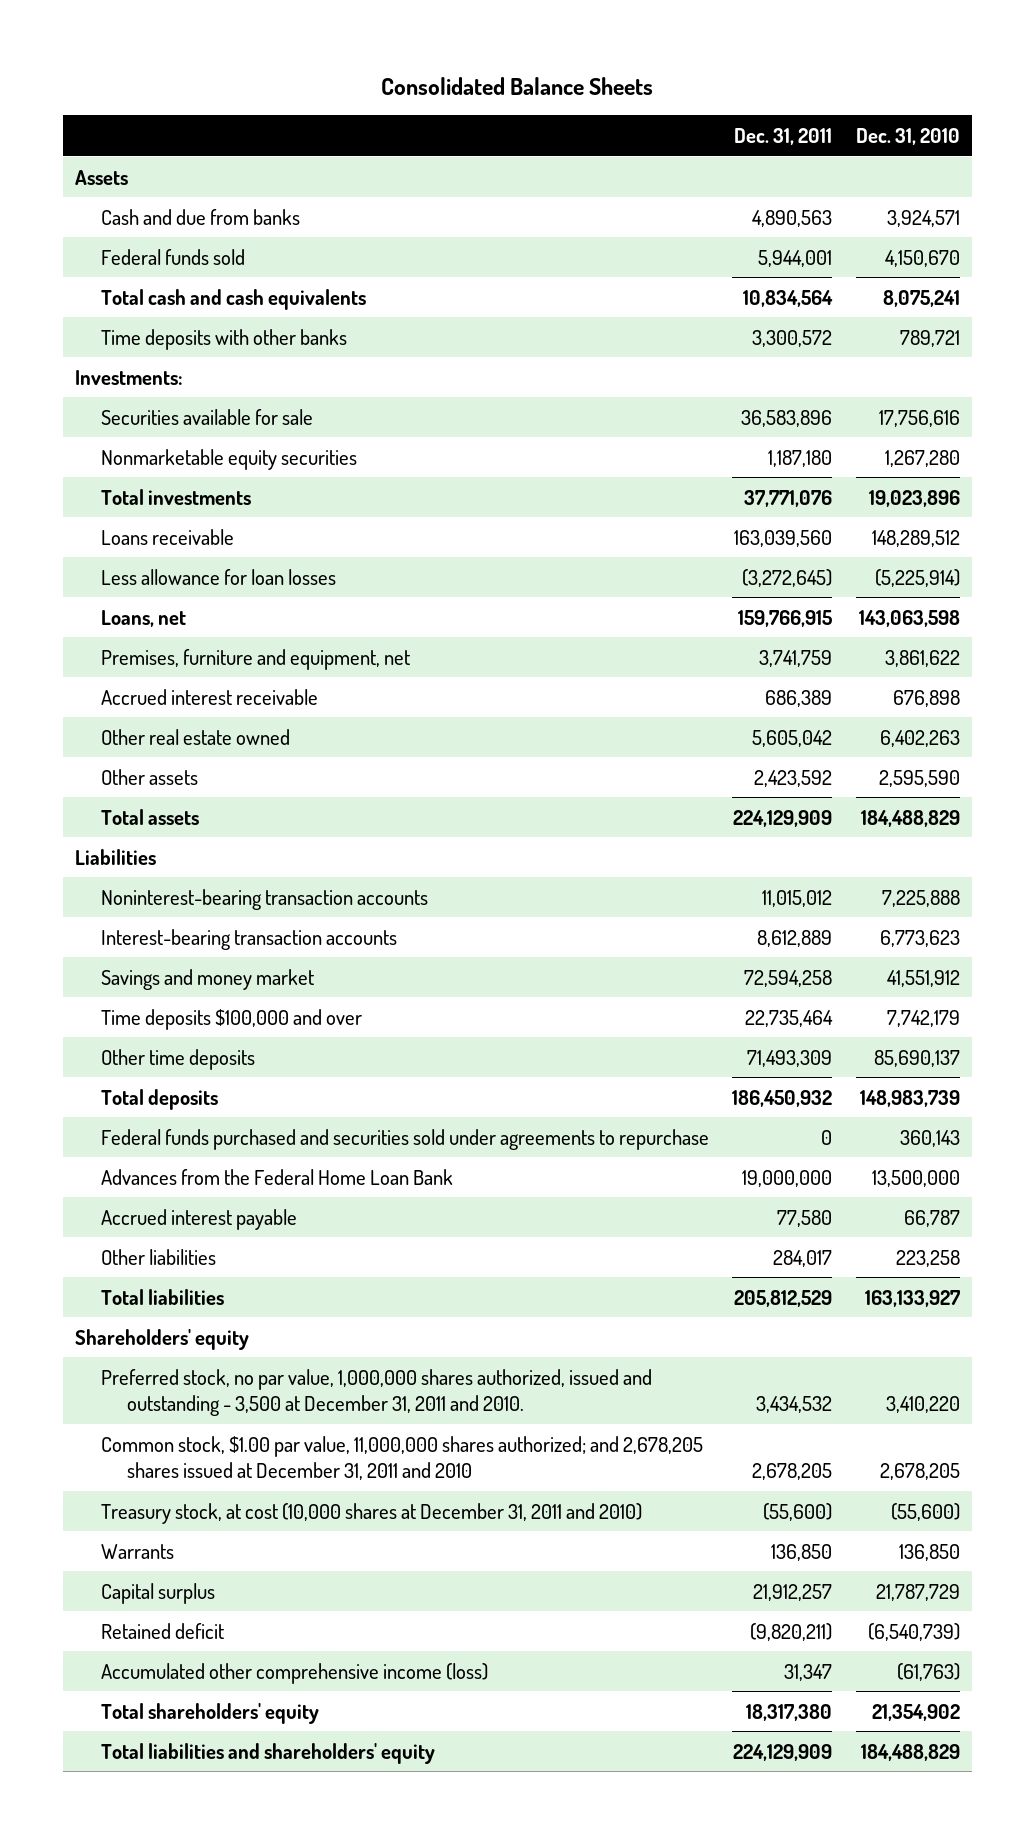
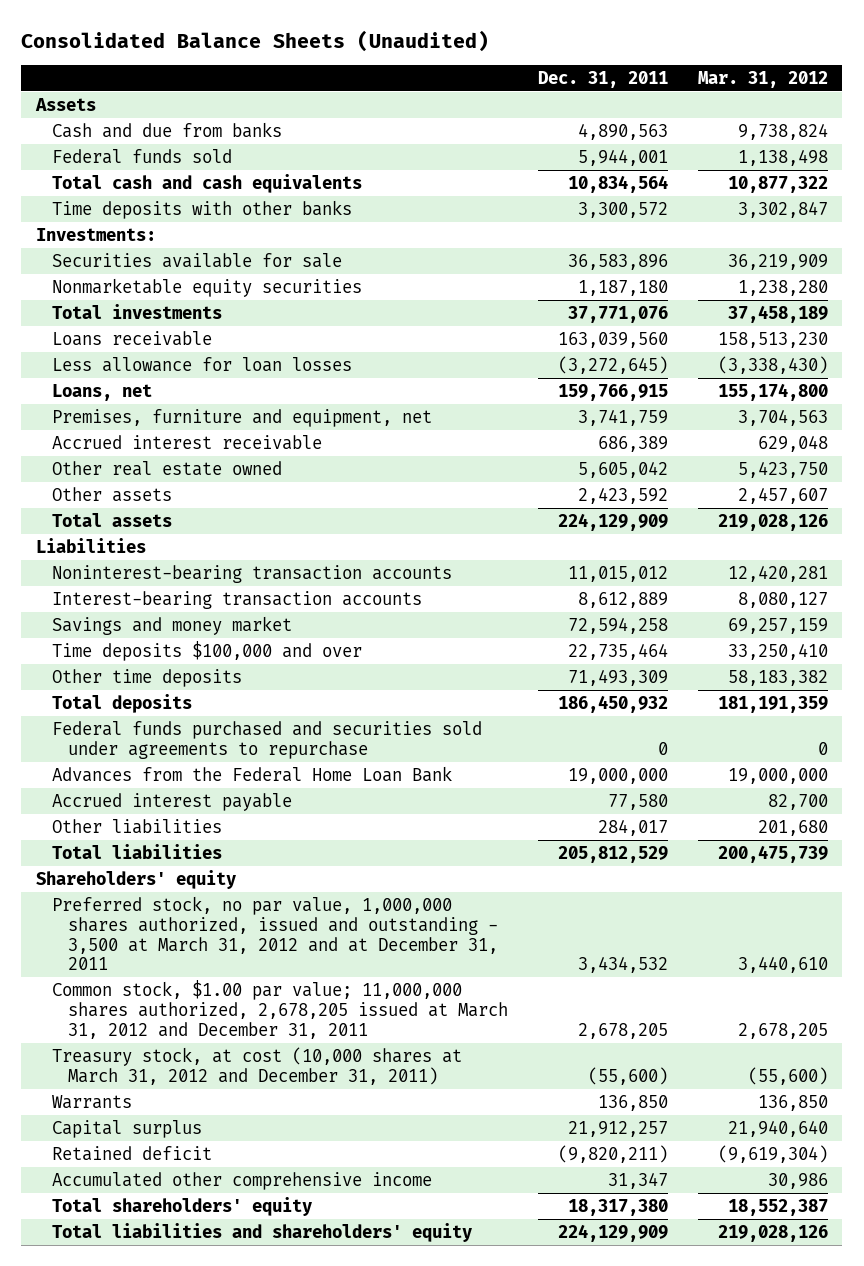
[381,76,654,95] Consolidated Balance Sheets -> [21,29,490,52] Consolidated Balance Sheets (Unaudited)
[855,127,960,145] Dec. 31, 2010 -> none
none -> [697,70,828,88] Mar. 31, 2012
[100,1368,652,1417] Preferred stock, no par value, 1,000,000 shares authorized, issued and outstanding - 3,500 at December 31, 2011 and 2010. -> [52,895,499,971] Preferred stock, no par value, 1,000,000 shares authorized, issued and outstanding - 3,500 at March 31, 2012 and at December 31, 2011
[100,1435,703,1481] Common stock, $1.00 par value, 11,000,000 shares authorized; and 2,678,205 shares issued at December 31, 2011 and 2010 -> [52,979,509,1039] Common stock, $1.00 par value; 11,000,000 shares authorized, 2,678,205 issued at March 31, 2012 and December 31, 2011
[100,1502,642,1524] Treasury stock, at cost (10,000 shares at December 31, 2011 and 2010) -> [52,1046,463,1085] Treasury stock, at cost (10,000 shares at March 31, 2012 and December 31, 2011)
[100,1662,488,1684] Accumulated other comprehensive income (loss) -> [52,1171,433,1190] Accumulated other comprehensive income

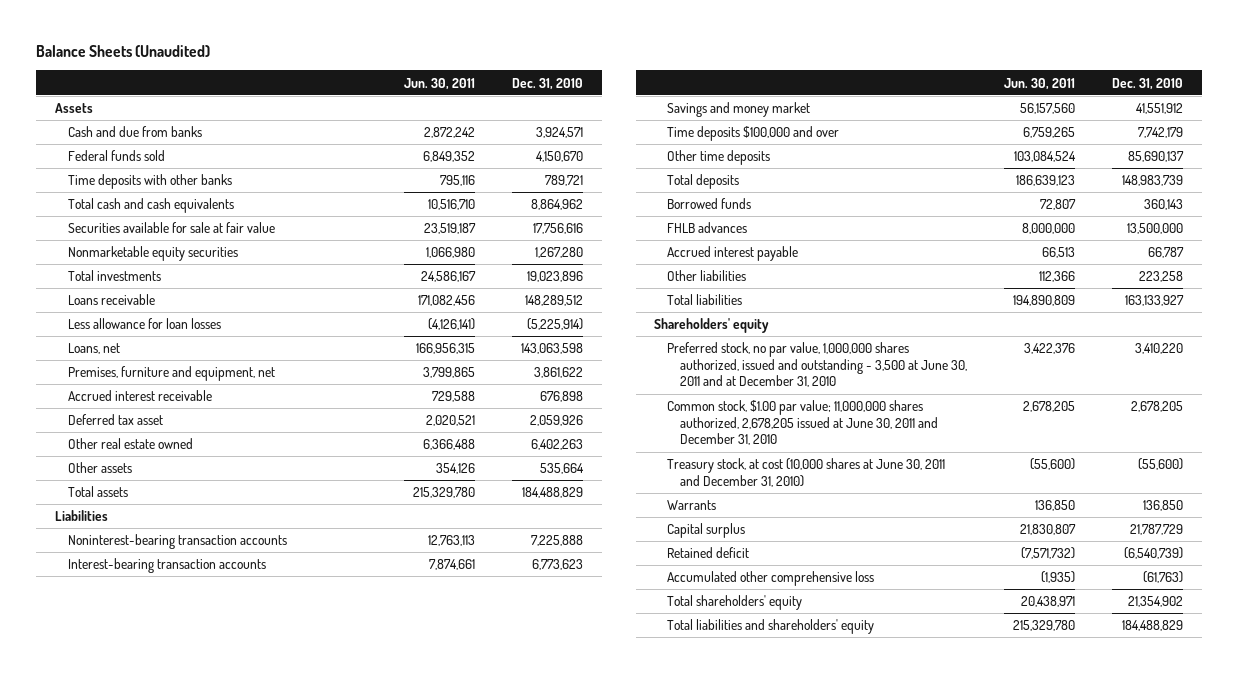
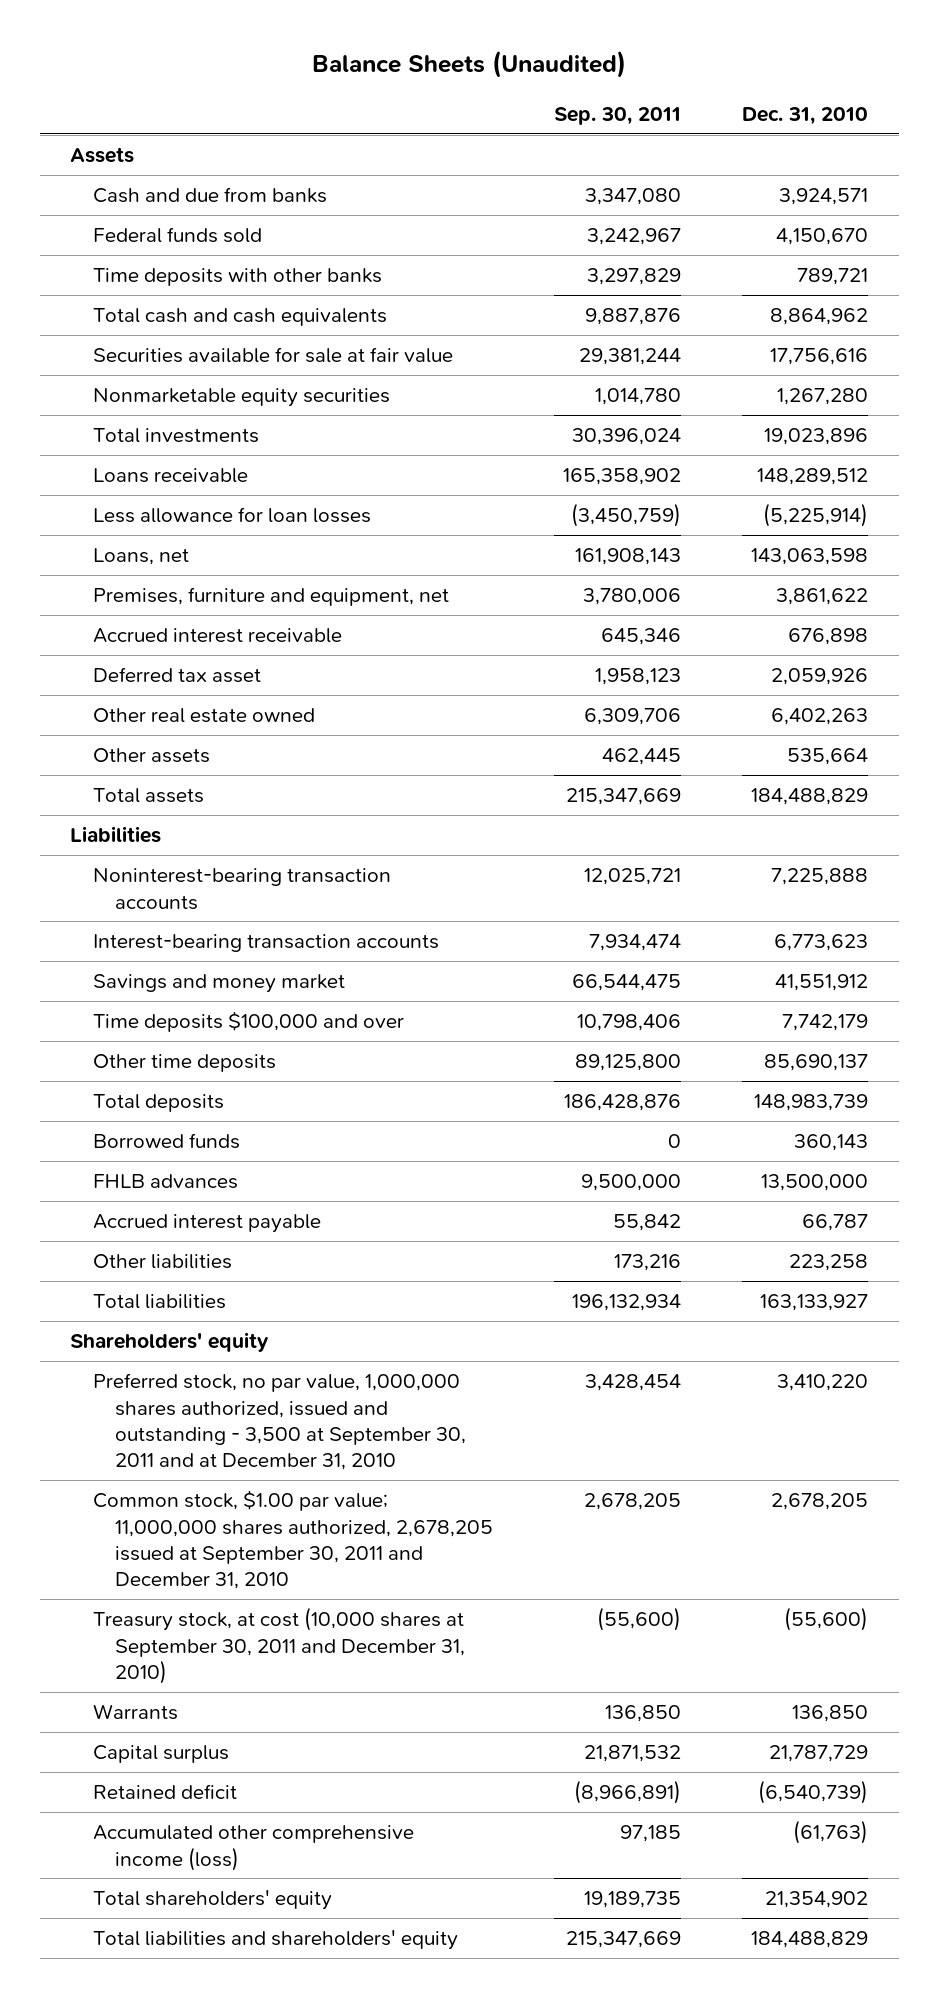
[404,77,476,90] Jun. 30, 2011 -> none
none -> [554,106,682,125] Sep. 30, 2011
[667,342,967,388] Preferred stock, no par value, 1,000,000 shares authorized, issued and outstanding - 3,500 at June 30, 2011 and at December 31, 2010 -> [92,1373,466,1471] Preferred stock, no par value, 1,000,000 shares authorized, issued and outstanding - 3,500 at September 30, 2011 and at December 31, 2010
[667,400,938,446] Common stock, $1.00 par value; 11,000,000 shares authorized, 2,678,205 issued at June 30, 2011 and December 31, 2010 -> [92,1490,493,1590] Common stock, $1.00 par value; 11,000,000 shares authorized, 2,678,205 issued at September 30, 2011 and December 31, 2010
[667,458,946,487] Treasury stock, at cost (10,000 shares at June 30, 2011 and December 31, 2010) -> [92,1607,465,1684] Treasury stock, at cost (10,000 shares at September 30, 2011 and December 31, 2010)
[667,571,875,587] Accumulated other comprehensive loss -> [92,1825,414,1871] Accumulated other comprehensive income (loss)

